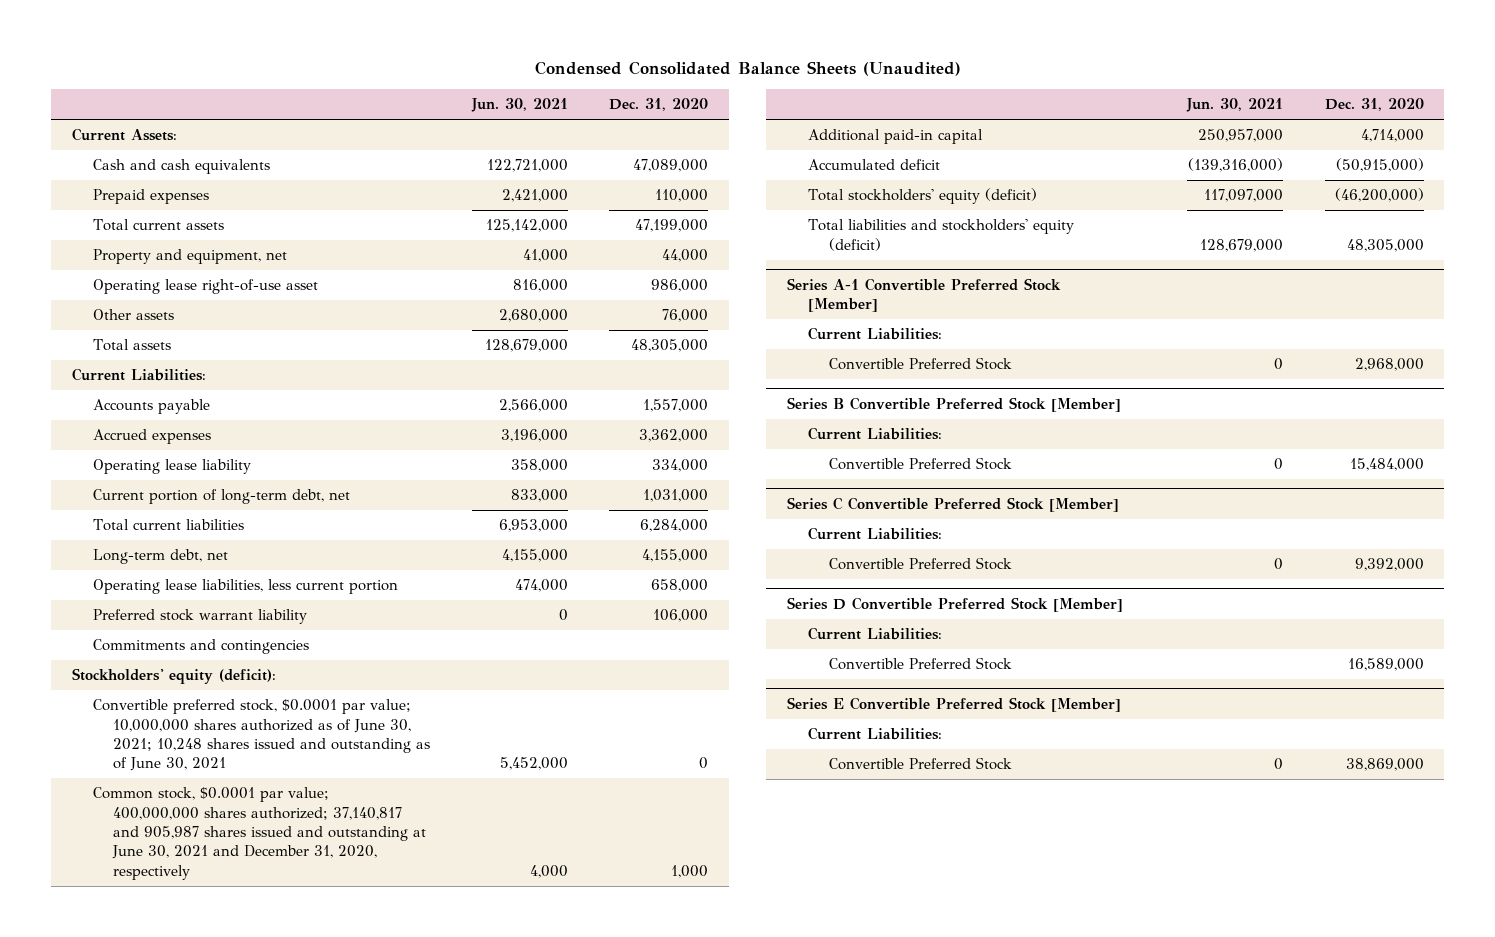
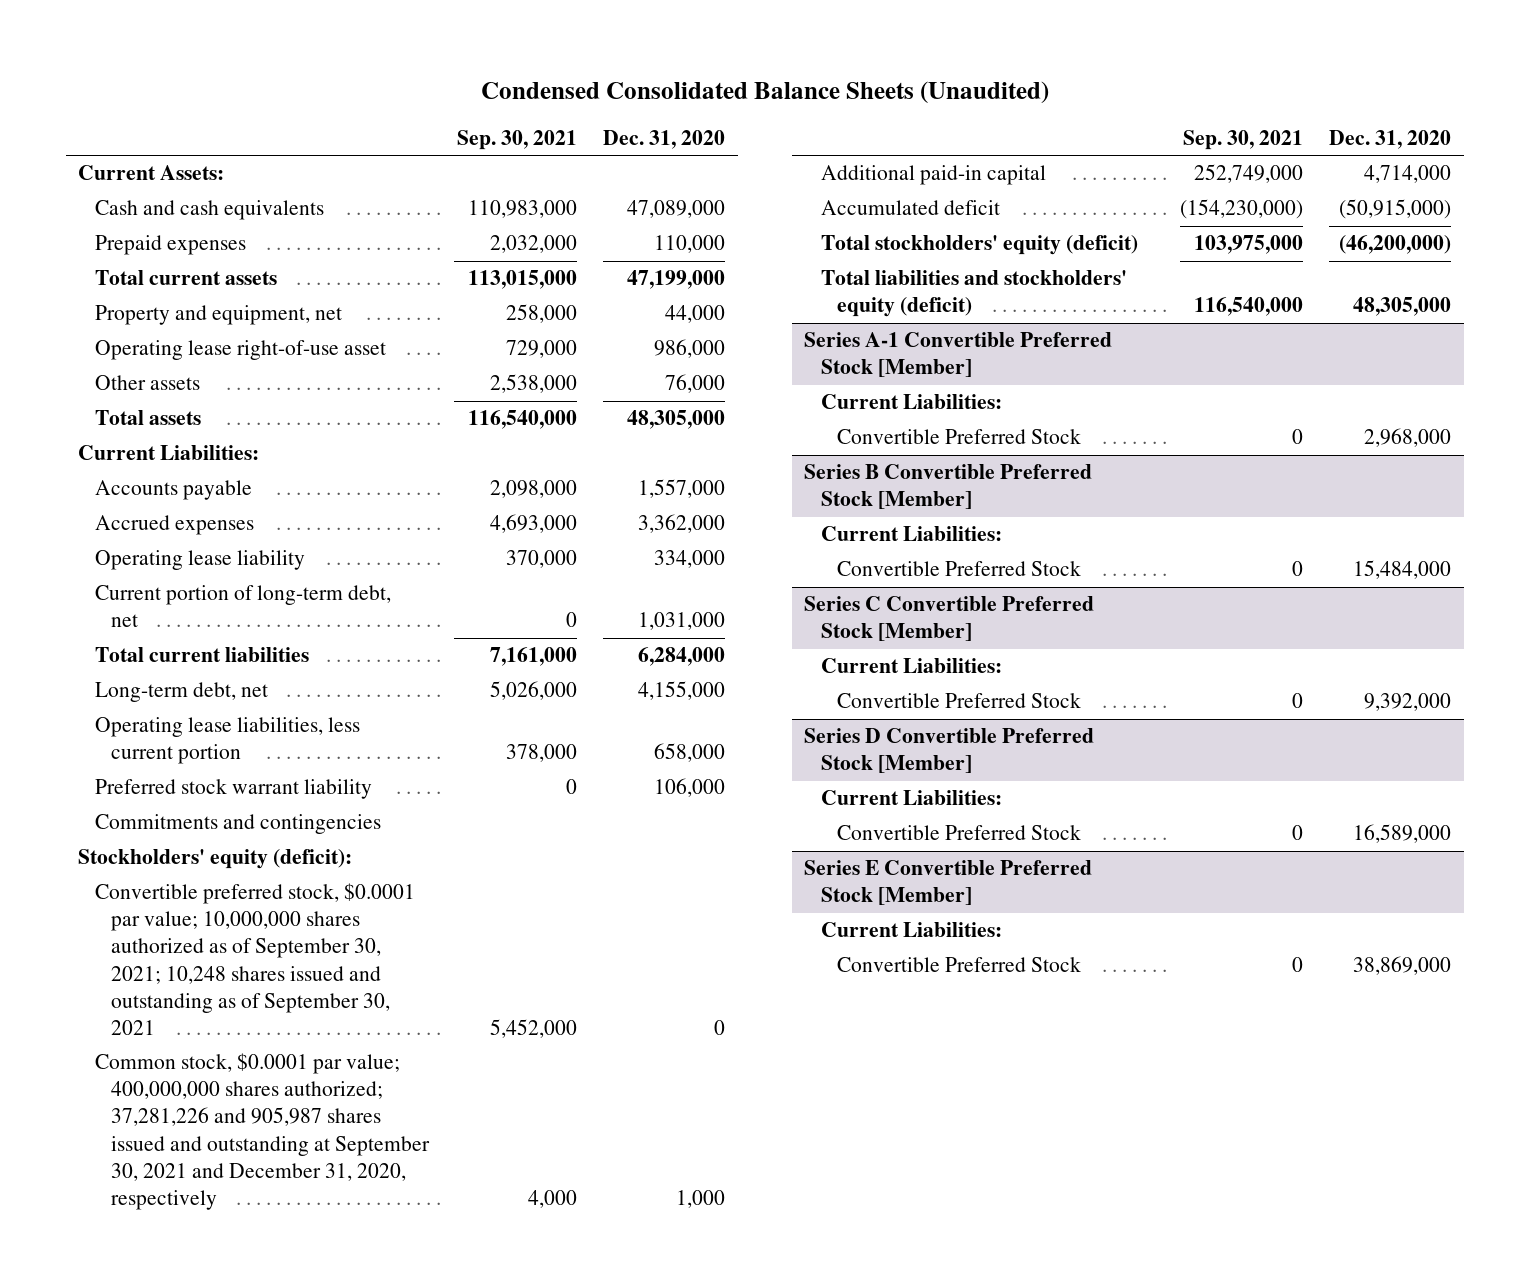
[470,98,568,113] Jun. 30, 2021 -> none
none -> [457,129,578,150] Sep. 30, 2021
[92,699,431,772] Convertible preferred stock, $0.0001 par value; 10,000,000 shares authorized as of June 30, 2021; 10,248 shares issued and outstanding as of June 30, 2021 -> [94,883,415,1035] Convertible preferred stock, $0.0001 par value; 10,000,000 shares authorized as of September 30, 2021; 10,248 shares issued and outstanding as of September 30, 2021
[92,787,427,880] Common stock, $0.0001 par value; 400,000,000 shares authorized; 37,140,817 and 905,987 shares issued and outstanding at June 30, 2021 and December 31, 2020, respectively -> [94,1053,430,1210] Common stock, $0.0001 par value; 400,000,000 shares authorized; 37,281,226 and 905,987 shares issued and outstanding at September 30, 2021 and December 31, 2020, respectively

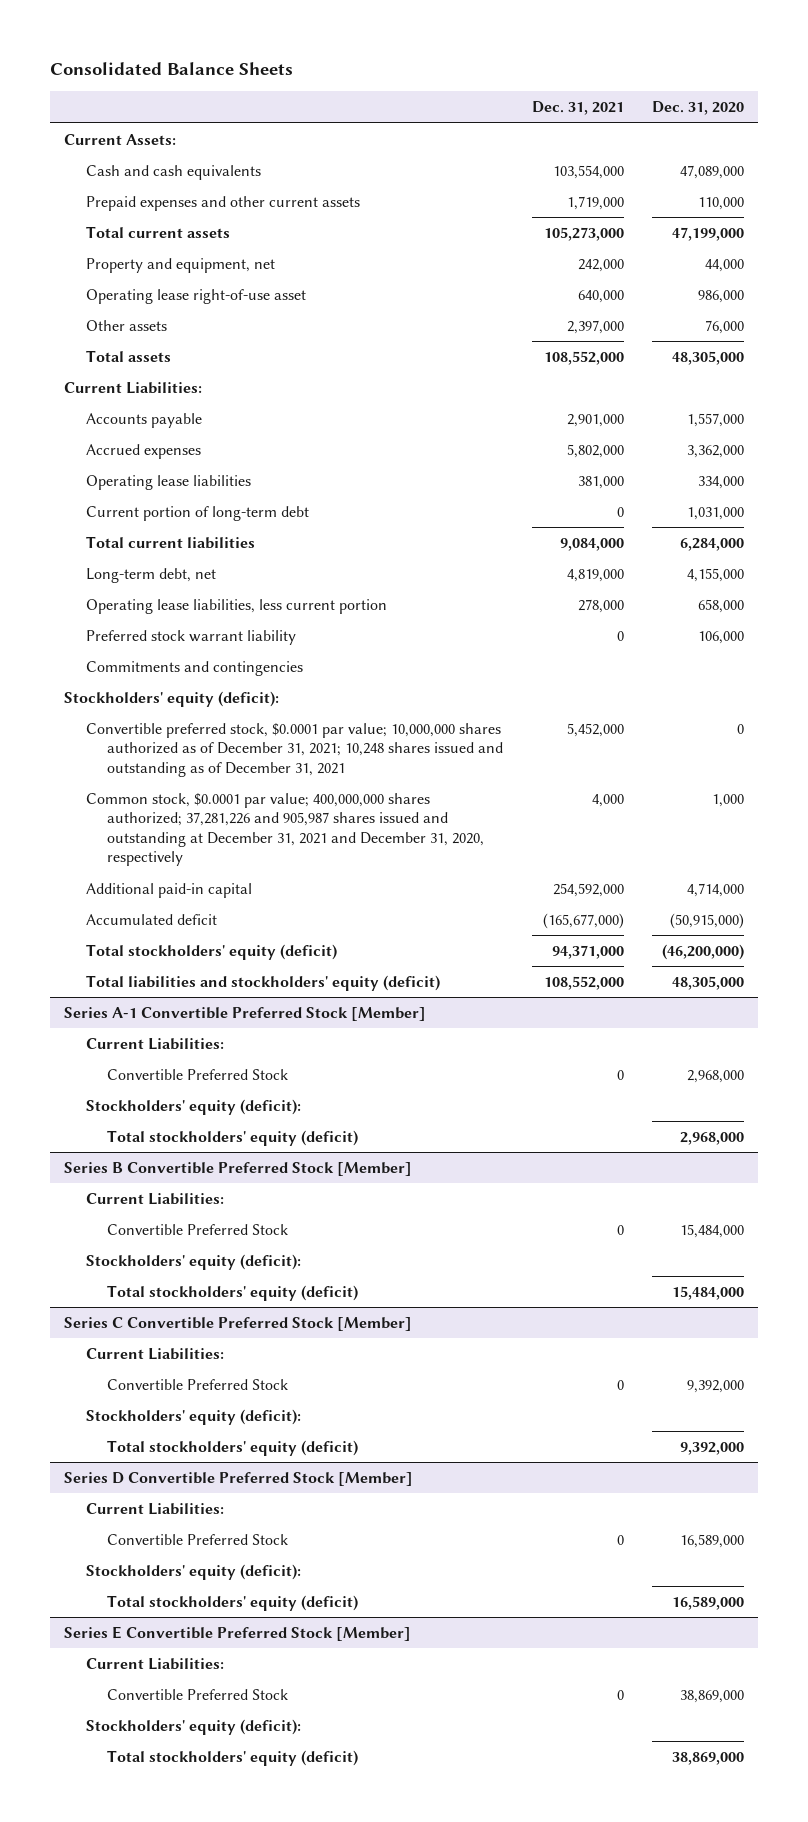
[480,80,1049,104] Condensed Consolidated Balance Sheets (Unaudited) -> [50,62,294,76] Consolidated Balance Sheets
[457,129,578,150] Sep. 30, 2021 -> none
none -> [531,101,624,116] Dec. 31, 2021
[94,235,246,256] Prepaid expenses -> [85,195,360,211] Prepaid expenses and other current assets
[94,550,305,571] Operating lease liability -> [85,474,251,490] Operating lease liabilities
[94,585,391,628] Current portion of long-term debt, net -> [85,505,309,521] Current portion of long-term debt
[94,883,415,1035] Convertible preferred stock, $0.0001 par value; 10,000,000 shares authorized as of September 30, 2021; 10,248 shares issued and outstanding as of September 30, 2021 -> [85,722,504,777] Convertible preferred stock, $0.0001 par value; 10,000,000 shares authorized as of December 31, 2021; 10,248 shares issued and outstanding as of December 31, 2021
[94,1053,430,1210] Common stock, $0.0001 par value; 400,000,000 shares authorized; 37,281,226 and 905,987 shares issued and outstanding at September 30, 2021 and December 31, 2020, respectively -> [85,792,485,867] Common stock, $0.0001 par value; 400,000,000 shares authorized; 37,281,226 and 905,987 shares issued and outstanding at December 31, 2021 and December 31, 2020, respectively
none -> [85,1098,301,1115] Stockholders' equity (deficit):
none -> [107,1129,359,1146] Total stockholders' equity (deficit)
none -> [85,1253,301,1270] Stockholders' equity (deficit):
none -> [107,1284,359,1301] Total stockholders' equity (deficit)
none -> [85,1408,301,1425] Stockholders' equity (deficit):
none -> [107,1439,359,1456] Total stockholders' equity (deficit)
none -> [85,1563,301,1580] Stockholders' equity (deficit):
none -> [107,1594,359,1611] Total stockholders' equity (deficit)
none -> [85,1718,301,1735] Stockholders' equity (deficit):
none -> [107,1749,359,1766] Total stockholders' equity (deficit)

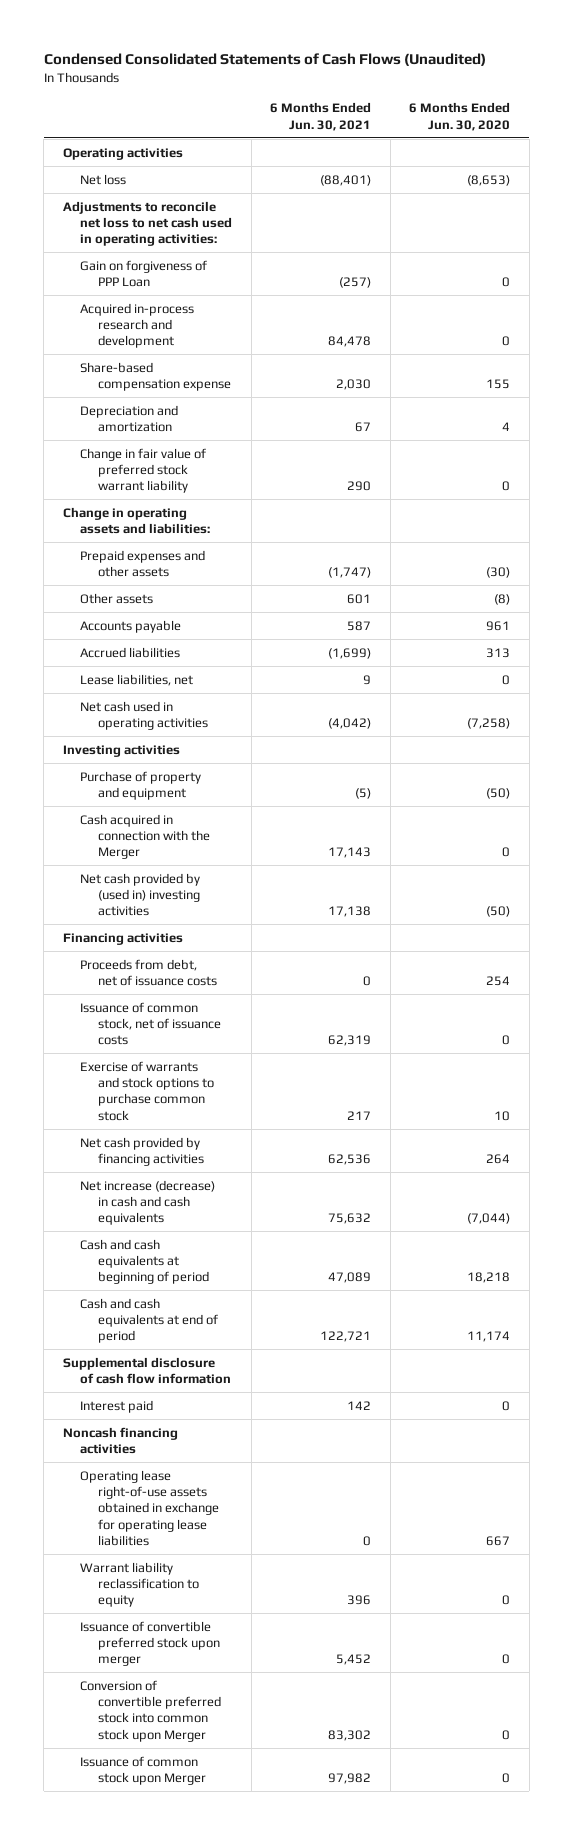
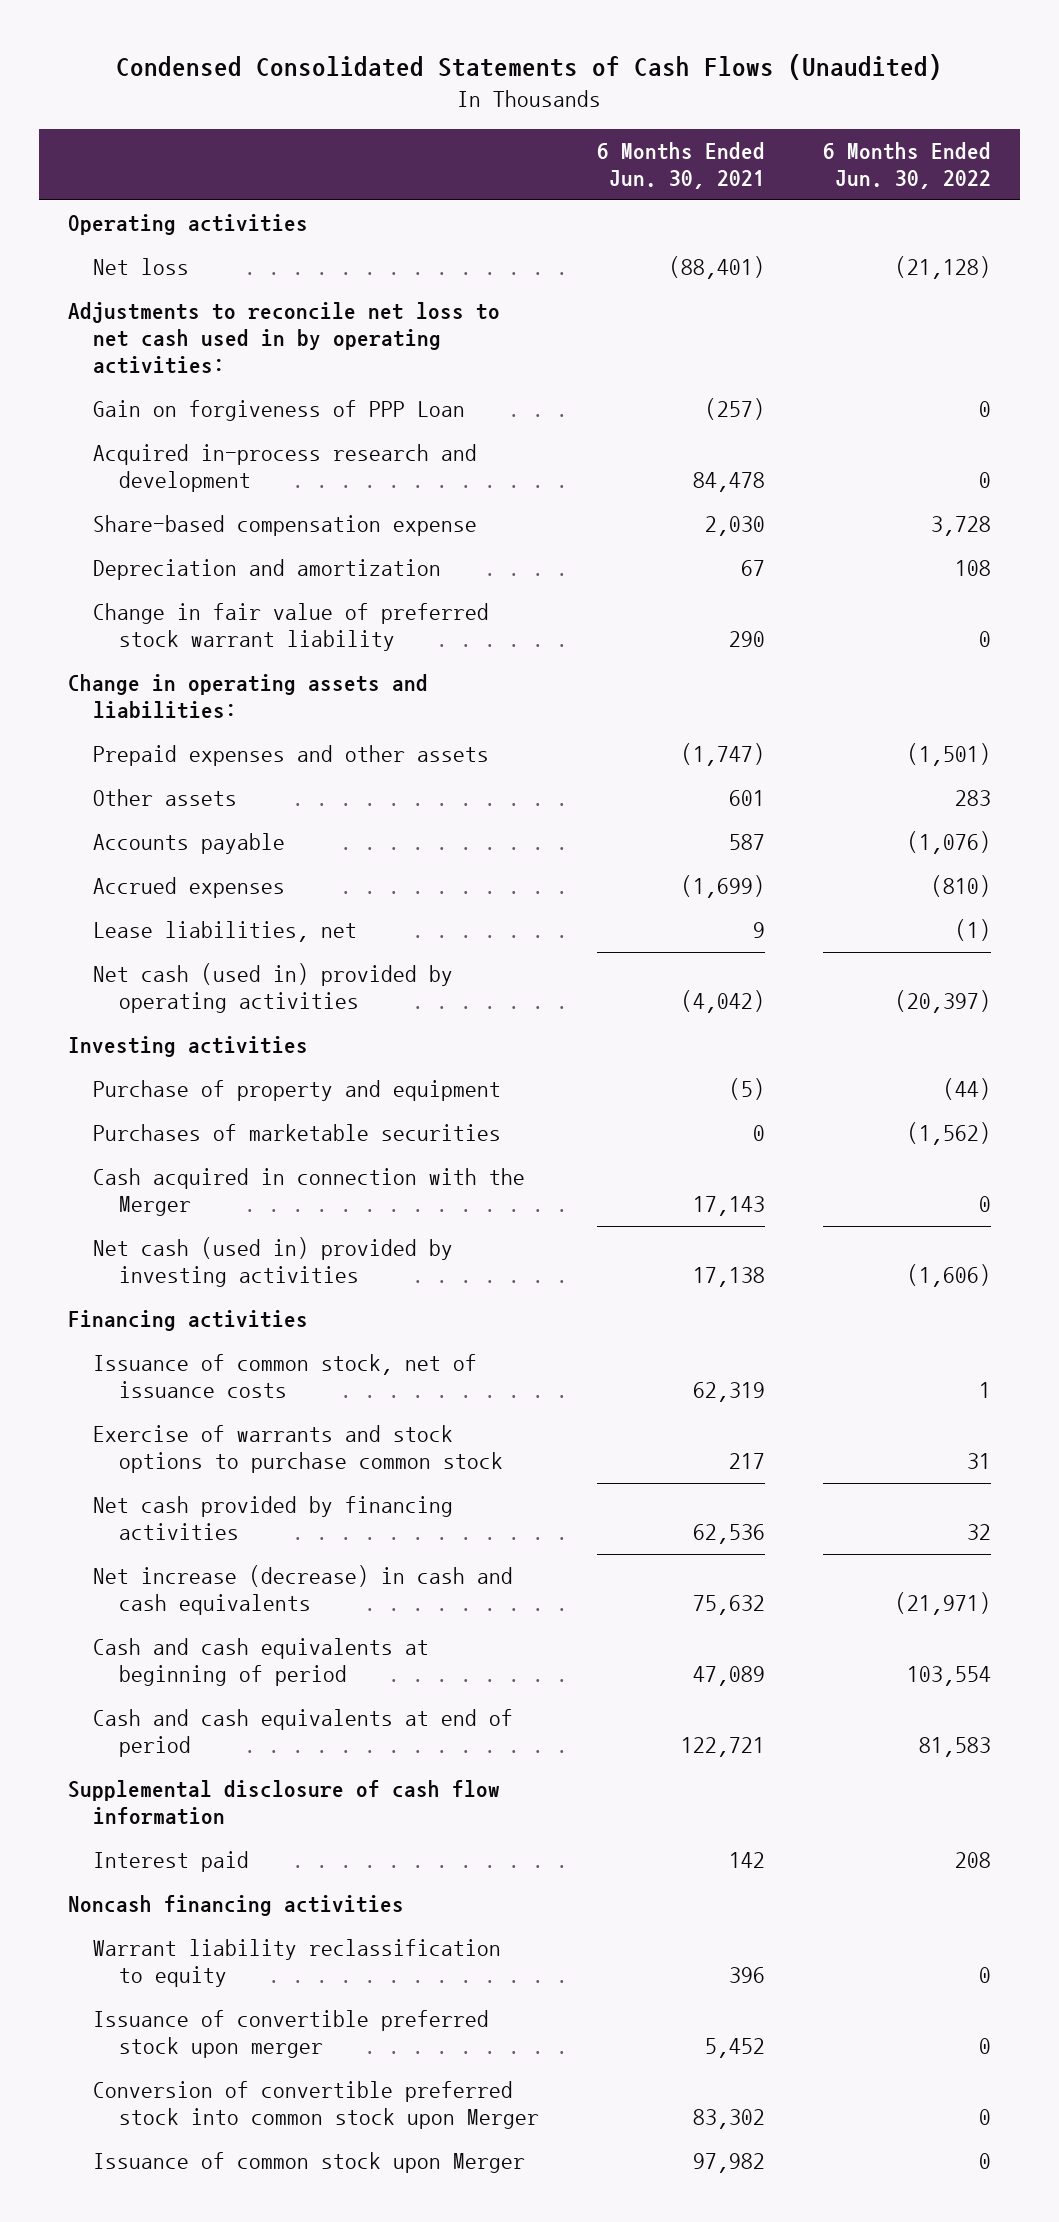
[409,102,511,131] 6 Months Ended Jun. 30, 2020 -> none
none -> [822,142,991,190] 6 Months Ended Jun. 30, 2022
[62,200,233,247] Adjustments to reconcile net loss to net cash used in operating activities: -> [68,302,501,375] Adjustments to reconcile net loss to net cash used in by operating activities:
[80,646,181,658] Accrued liabilities -> [93,877,286,899] Accrued expenses
[80,700,208,730] Net cash used in operating activities -> [93,963,454,1014] Net cash (used in) provided by operating activities
none -> [93,1124,502,1142] Purchases of marketable securities
[80,872,201,917] Net cash provided by (used in) investing activities -> [93,1237,454,1288] Net cash (used in) provided by investing activities
[80,958,217,986] Proceeds from debt, net of issuance costs -> none
[80,1469,219,1547] Operating lease right-of-use assets obtained in exchange for operating lease liabilities -> none

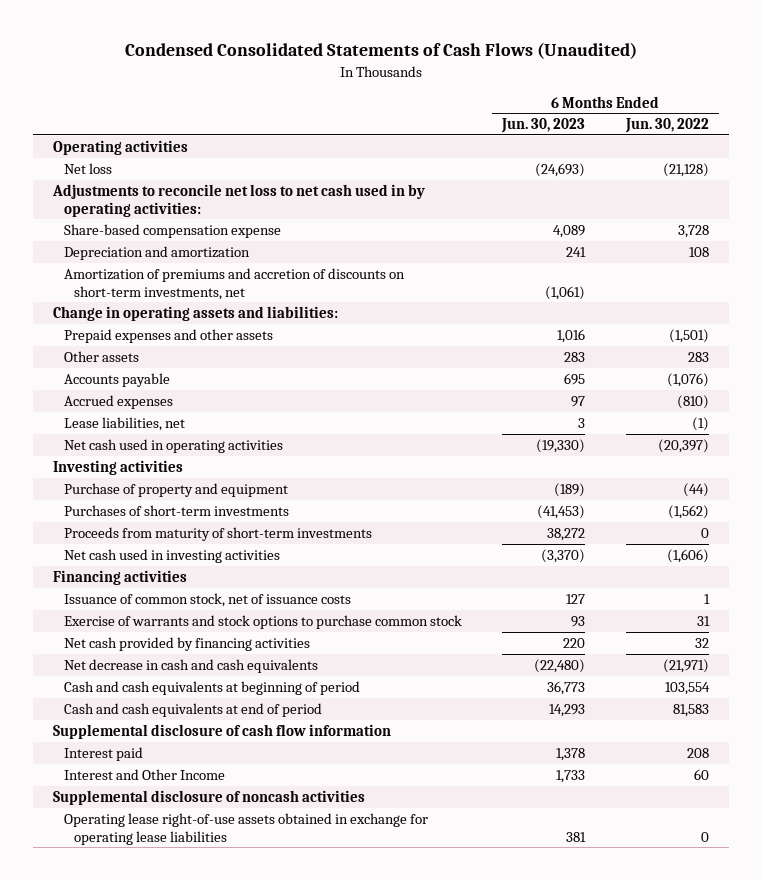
[596,142,765,190] 6 Months Ended Jun. 30, 2021 -> none
none -> [501,118,586,134] Jun. 30, 2023
[93,400,466,422] Gain on forgiveness of PPP Loan -> none
[93,444,478,493] Acquired in-process research and development -> none
[93,603,490,652] Change in fair value of preferred stock warrant liability -> none
none -> [63,267,405,300] Amortization of premiums and accretion of discounts on short-term investments, net
[93,963,454,1014] Net cash (used in) provided by operating activities -> [63,438,283,453] Net cash used in operating activities
[93,1168,526,1217] Cash acquired in connection with the Merger -> none
[93,1124,502,1142] Purchases of marketable securities -> [63,504,289,516] Purchases of short-term investments
none -> [63,526,372,541] Proceeds from maturity of short-term investments
[93,1237,454,1288] Net cash (used in) provided by investing activities -> [63,548,280,563] Net cash used in investing activities
[93,1565,514,1616] Net increase (decrease) in cash and cash equivalents -> [63,658,318,673] Net decrease in cash and cash equivalents
[93,1939,502,1988] Warrant liability reclassification to equity -> none
[93,2010,490,2059] Issuance of convertible preferred stock upon merger -> none
[93,2081,539,2130] Conversion of convertible preferred stock into common stock upon Merger -> none
[93,2152,526,2174] Issuance of common stock upon Merger -> none
none -> [63,768,225,780] Interest and Other Income
[68,1895,405,1917] Noncash financing activities -> [53,789,366,805] Supplemental disclosure of noncash activities
none -> [63,812,428,845] Operating lease right-of-use assets obtained in exchange for operating lease liabilities

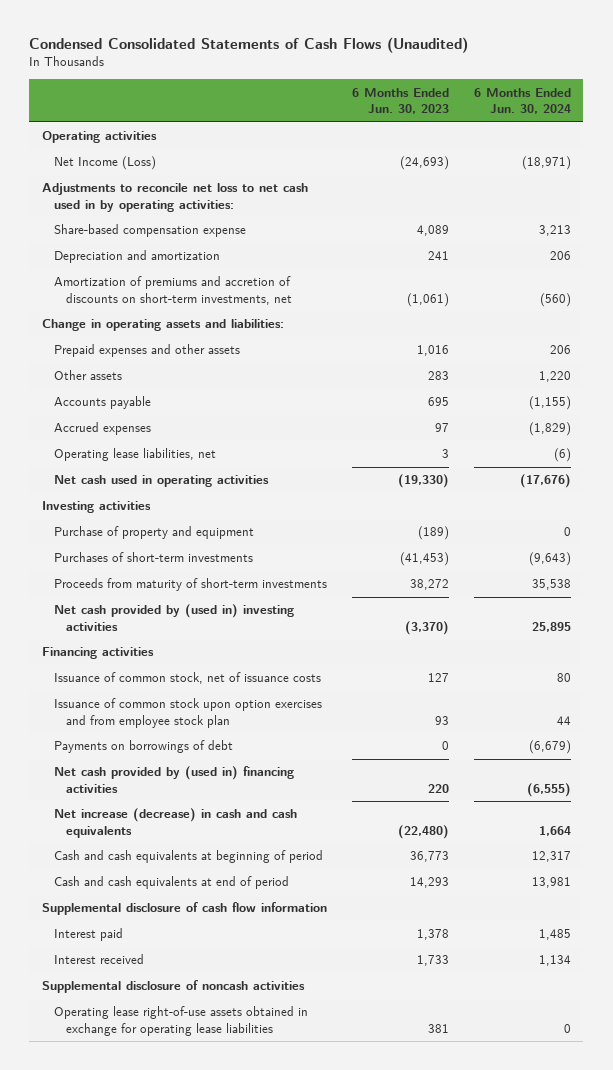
[624,118,709,134] Jun. 30, 2022 -> none
none -> [473,87,571,115] 6 Months Ended Jun. 30, 2024
[63,162,112,174] Net loss -> [53,156,156,171] Net Income (Loss)
[63,416,185,431] Lease liabilities, net -> [53,448,216,462] Operating lease liabilities, net
[63,548,280,563] Net cash used in investing activities -> [53,604,294,631] Net cash provided by (used in) investing activities
[63,614,462,629] Exercise of warrants and stock options to purchase common stock -> [53,698,322,728] Issuance of common stock upon option exercises and from employee stock plan
none -> [53,740,233,754] Payments on borrowings of debt
[63,636,310,651] Net cash provided by financing activities -> [53,766,294,793] Net cash provided by (used in) financing activities
[63,658,318,673] Net decrease in cash and cash equivalents -> [53,808,297,838] Net increase (decrease) in cash and cash equivalents
[63,768,225,780] Interest and Other Income -> [53,954,144,965] Interest received

